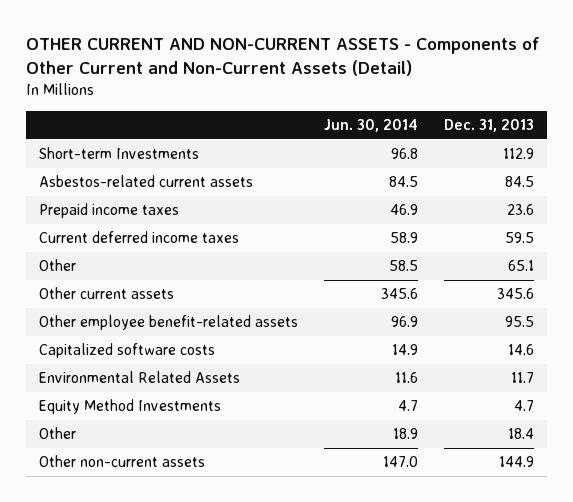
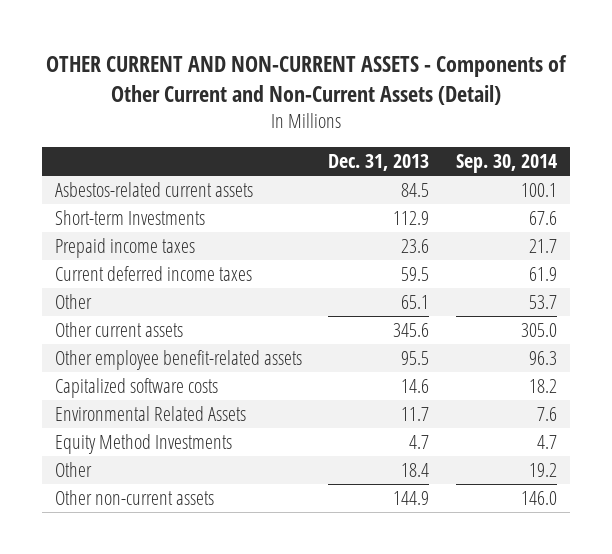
[324,119,419,133] Jun. 30, 2014 -> none
none -> [455,154,557,174] Sep. 30, 2014
[39,147,200,160] Short-term Investments -> [55,209,206,225] Short-term Investments

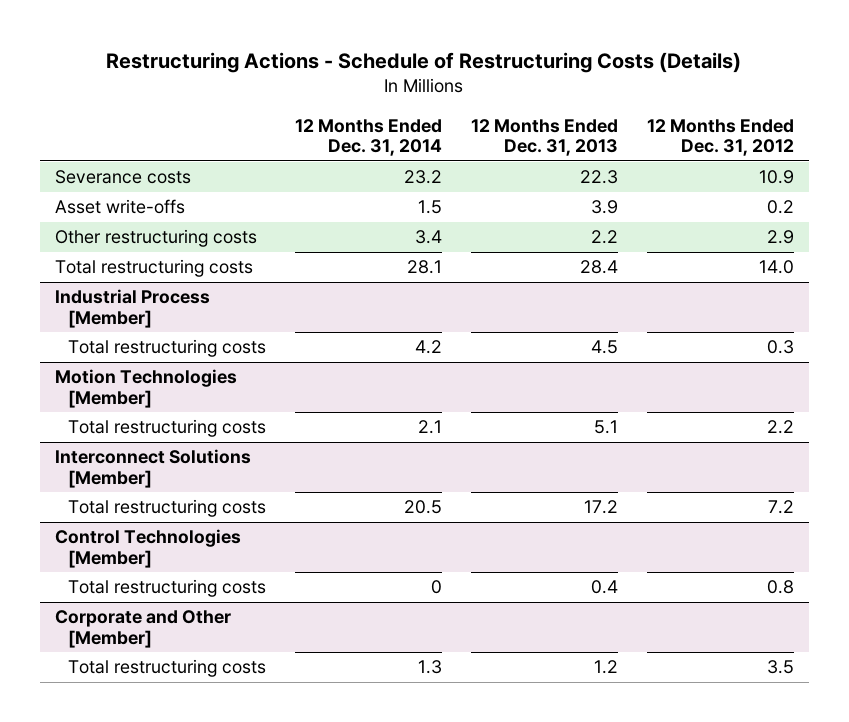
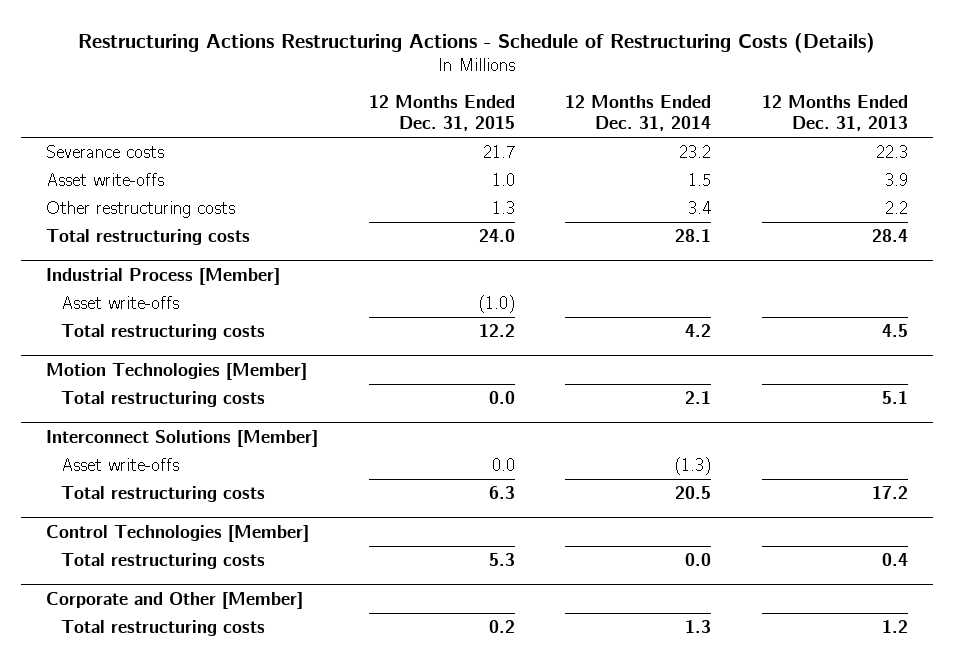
[106,52,742,74] Restructuring Actions - Schedule of Restructuring Costs (Details) -> [77,32,875,53] Restructuring Actions Restructuring Actions - Schedule of Restructuring Costs (Details)
[647,118,795,157] 12 Months Ended Dec. 31, 2012 -> none
none -> [368,95,515,132] 12 Months Ended Dec. 31, 2015
none -> [60,295,179,309] Asset write-offs
none -> [60,457,179,471] Asset write-offs
[430,580,442,595] 0 -> [685,552,712,566] 0.0

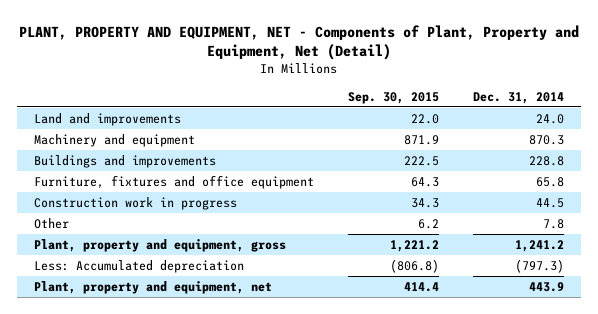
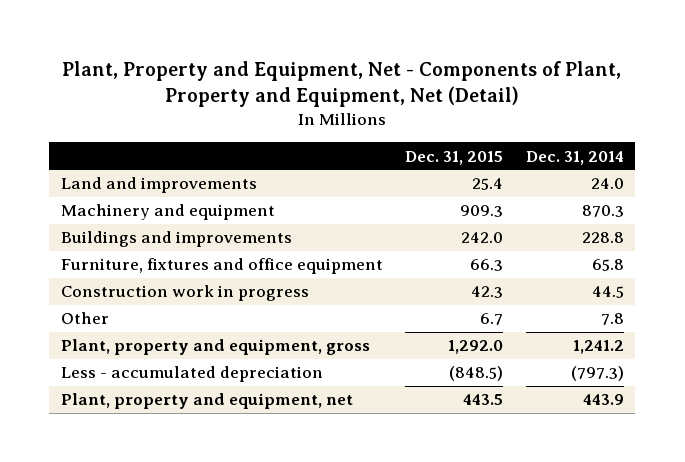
[19,24,580,61] PLANT, PROPERTY AND EQUIPMENT, NET - Components of Plant, Property and Equipment, Net (Detail) -> [62,60,622,108] Plant, Property and Equipment, Net - Components of Plant, Property and Equipment, Net (Detail)
[348,91,440,104] Sep. 30, 2015 -> none
none -> [405,150,504,165] Dec. 31, 2015
[34,259,245,273] Less: Accumulated depreciation -> [60,366,323,383] Less - accumulated depreciation

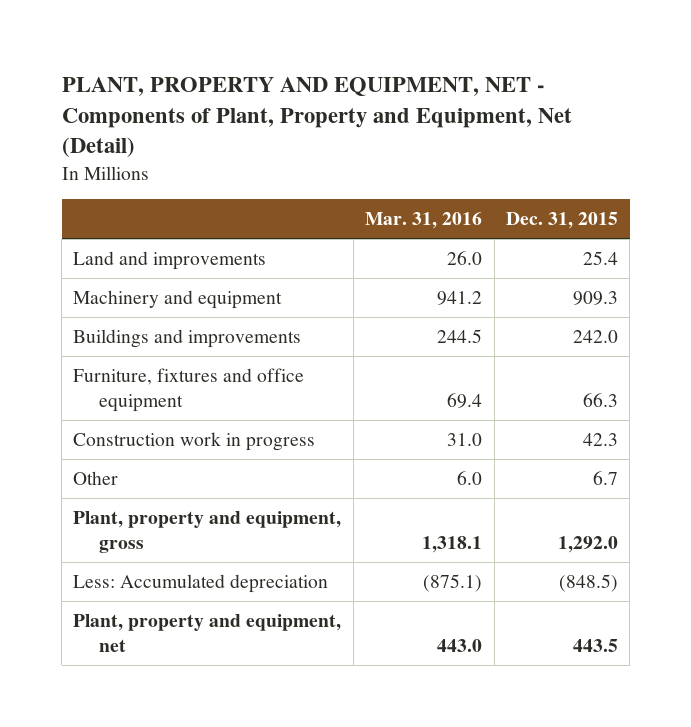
[62,60,622,108] Plant, Property and Equipment, Net - Components of Plant, Property and Equipment, Net (Detail) -> [61,77,572,158] PLANT, PROPERTY AND EQUIPMENT, NET - Components of Plant, Property and Equipment, Net (Detail)
[526,150,625,165] Dec. 31, 2014 -> none
none -> [365,212,483,230] Mar. 31, 2016
[60,366,323,383] Less - accumulated depreciation -> [73,573,329,593] Less: Accumulated depreciation

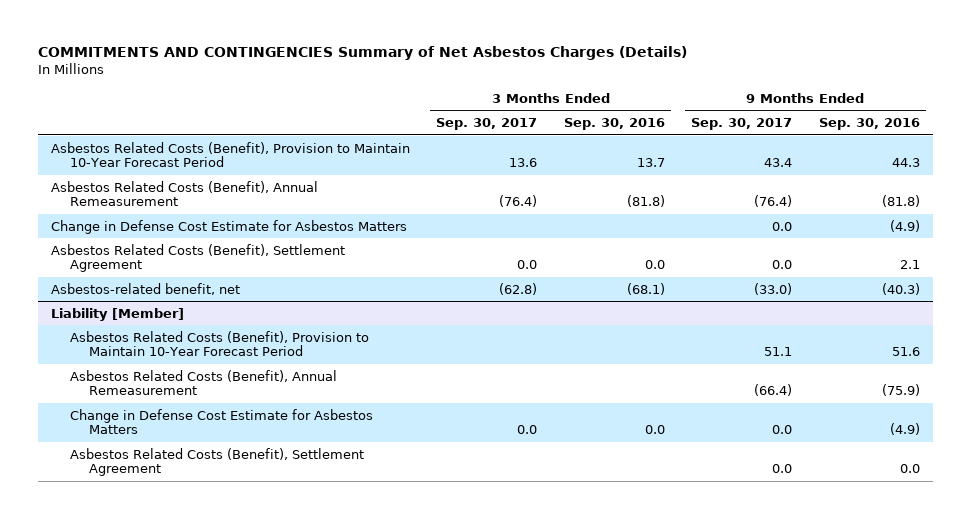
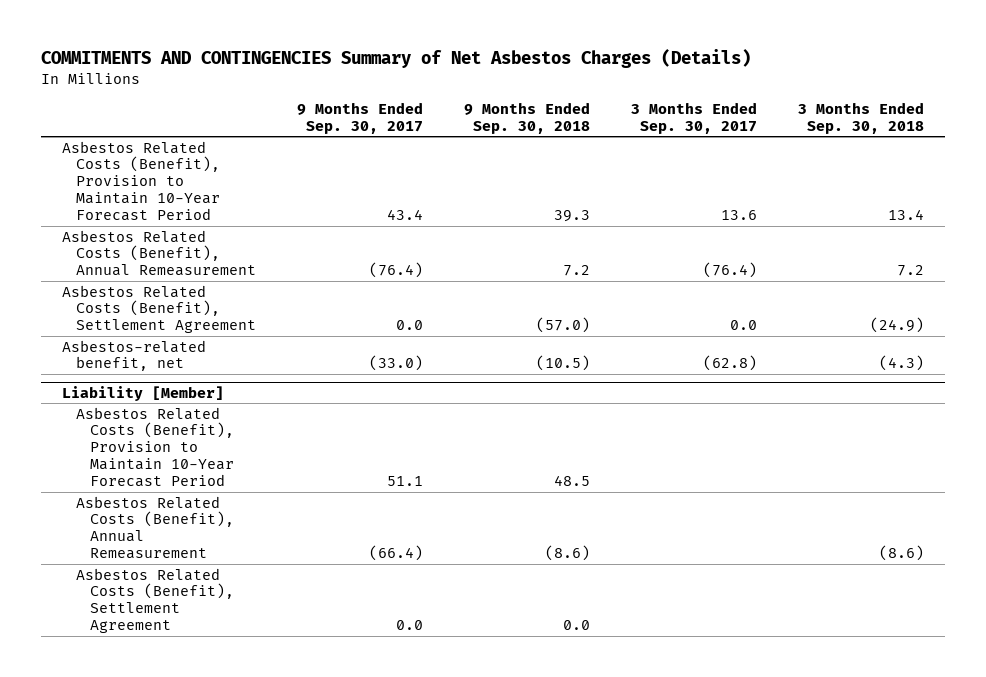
[563,118,665,131] Sep. 30, 2016 -> none
[818,118,920,131] Sep. 30, 2016 -> none
none -> [464,102,591,135] 9 Months Ended Sep. 30, 2018
none -> [798,102,925,135] 3 Months Ended Sep. 30, 2018
[51,219,408,234] Change in Defense Cost Estimate for Asbestos Matters -> none
[70,408,374,435] Change in Defense Cost Estimate for Asbestos Matters -> none

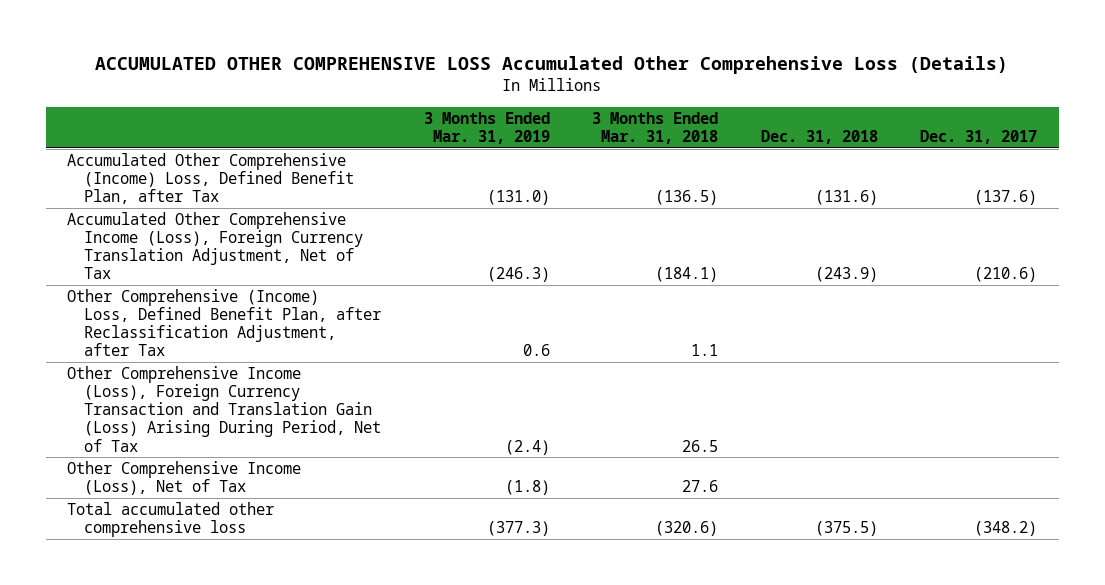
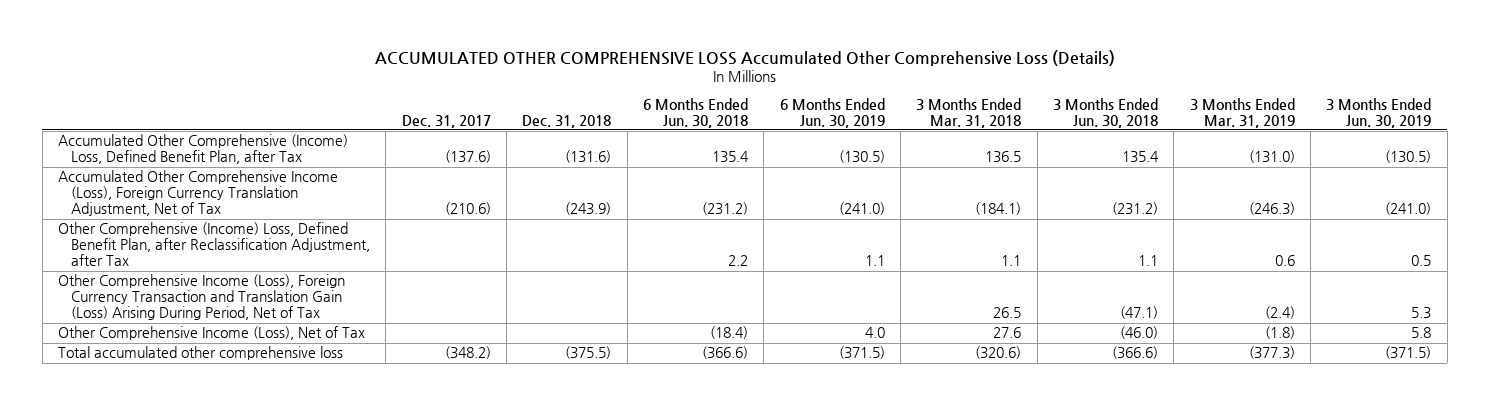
none -> [642,97,748,128] 6 Months Ended Jun. 30, 2018
none -> [779,97,885,128] 6 Months Ended Jun. 30, 2019
none -> [1052,97,1158,128] 3 Months Ended Jun. 30, 2018
none -> [1326,97,1432,128] 3 Months Ended Jun. 30, 2019
[655,190,719,206] (136.5) -> [985,151,1022,164] 136.5

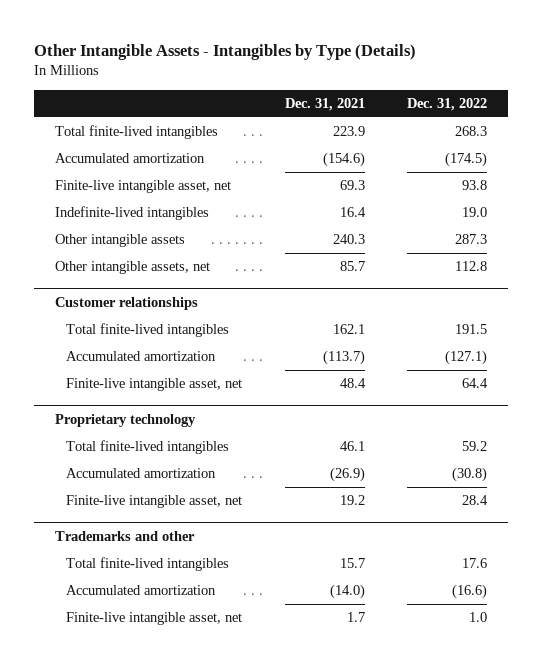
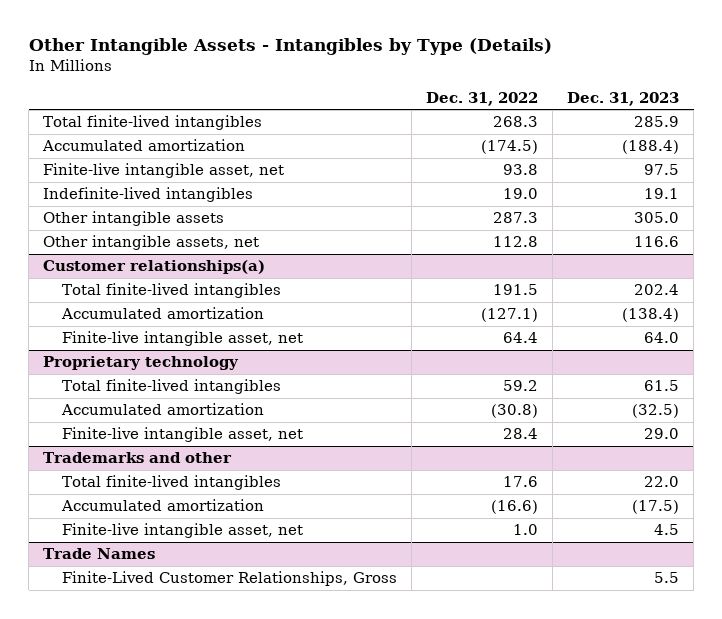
[284,97,365,111] Dec. 31, 2021 -> none
none -> [567,91,680,106] Dec. 31, 2023
[54,296,198,310] Customer relationships -> [43,260,266,275] Customer relationships(a)
none -> [43,548,156,560] Trade Names
none -> [62,571,398,587] Finite-Lived Customer Relationships, Gross

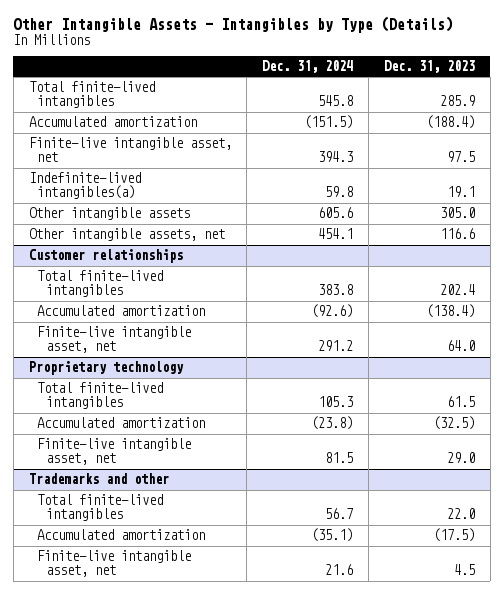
[426,91,539,106] Dec. 31, 2022 -> none
none -> [262,59,354,73] Dec. 31, 2024
[43,187,254,203] Indefinite-lived intangibles -> [28,172,141,200] Indefinite-lived intangibles(a)
[43,260,266,275] Customer relationships(a) -> [28,249,183,264] Customer relationships
[43,548,156,560] Trade Names -> none
[62,571,398,587] Finite-Lived Customer Relationships, Gross -> none

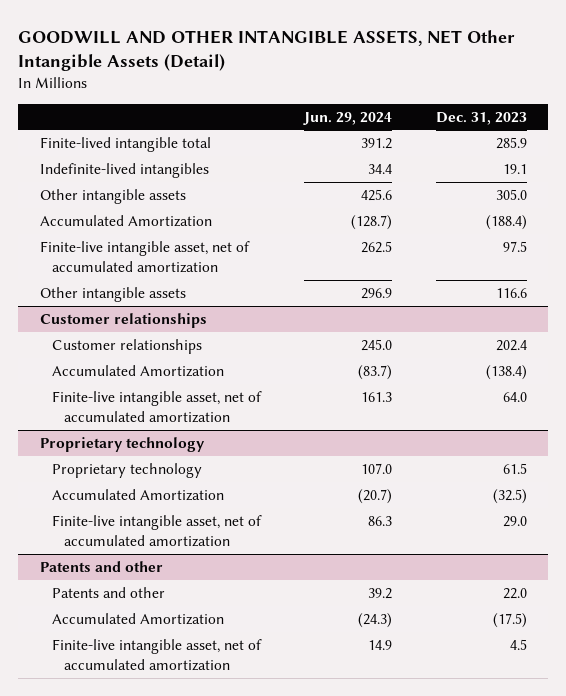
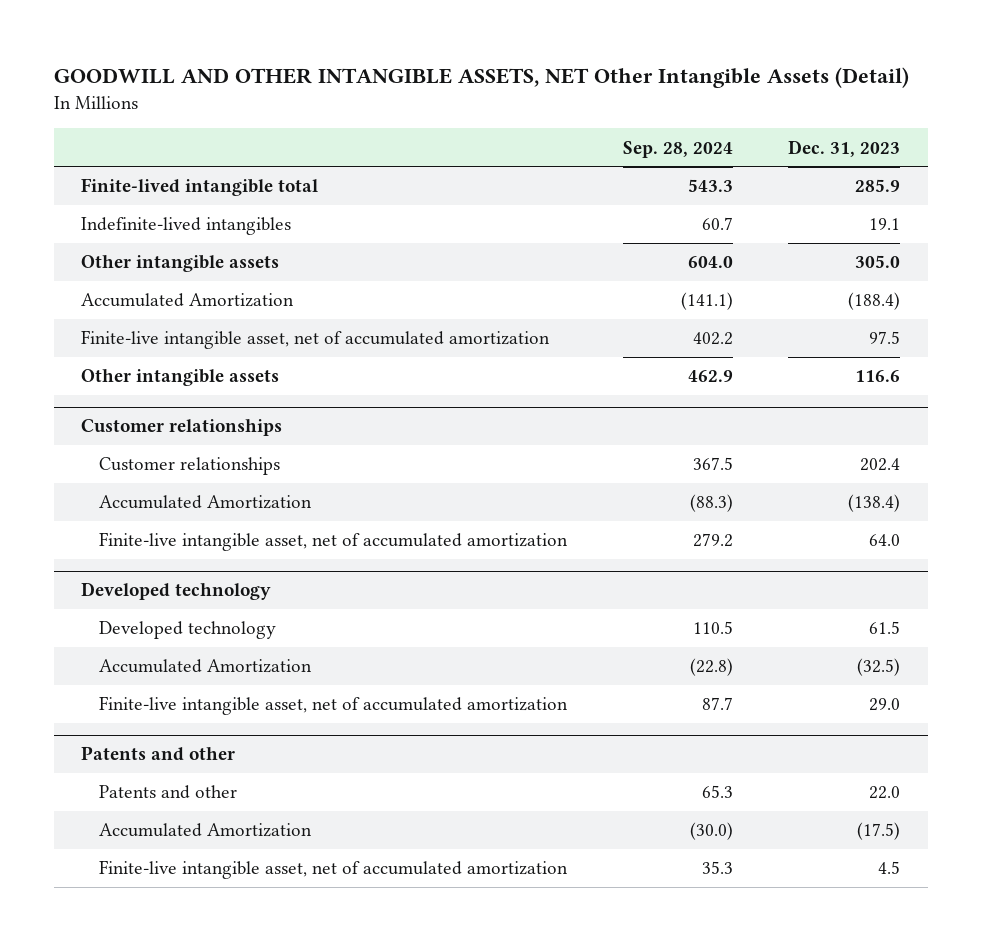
[303,111,393,125] Jun. 29, 2024 -> none
none -> [622,140,733,158] Sep. 28, 2024
[39,437,205,453] Proprietary technology -> [81,582,272,601] Developed technology
[51,463,202,479] Proprietary technology -> [99,621,277,640] Developed technology

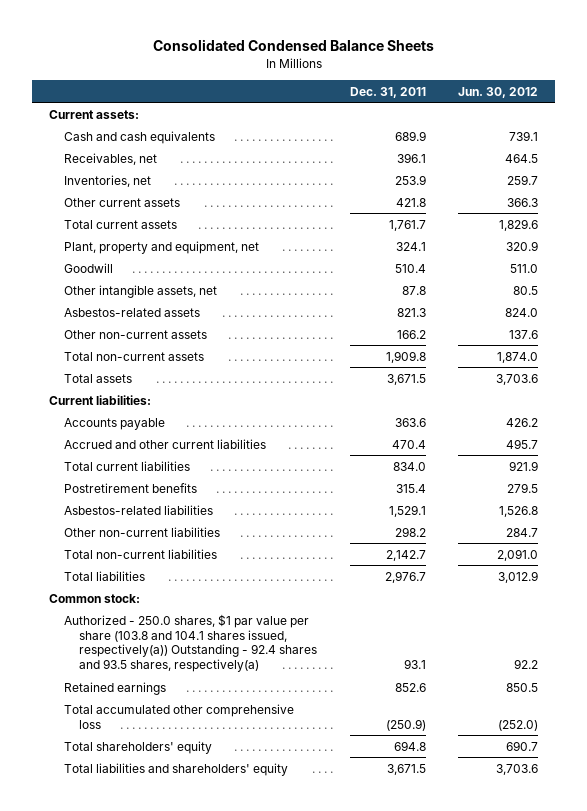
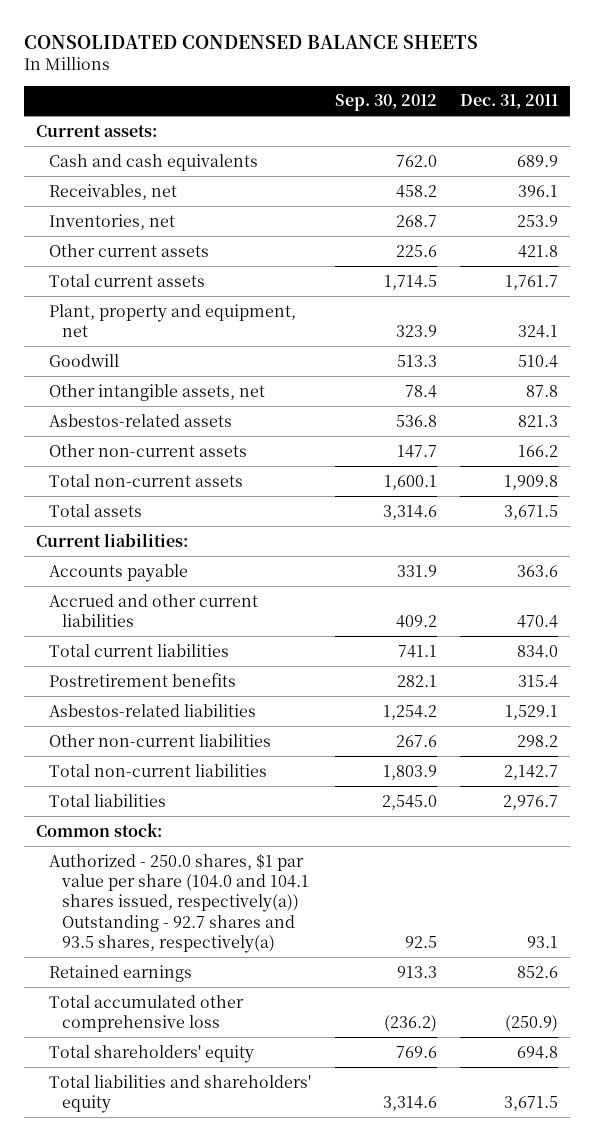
[152,39,434,52] Consolidated Condensed Balance Sheets -> [24,34,479,49] CONSOLIDATED CONDENSED BALANCE SHEETS
[458,86,539,98] Jun. 30, 2012 -> none
none -> [334,94,437,112] Sep. 30, 2012
[63,613,317,673] Authorized - 250.0 shares, $1 par value per share (103.8 and 104.1 shares issued, respectively(a)) Outstanding - 92.4 shares and 93.5 shares, respectively(a) -> [48,852,309,954] Authorized - 250.0 shares, $1 par value per share (104.0 and 104.1 shares issued, respectively(a)) Outstanding - 92.7 shares and 93.5 shares, respectively(a)

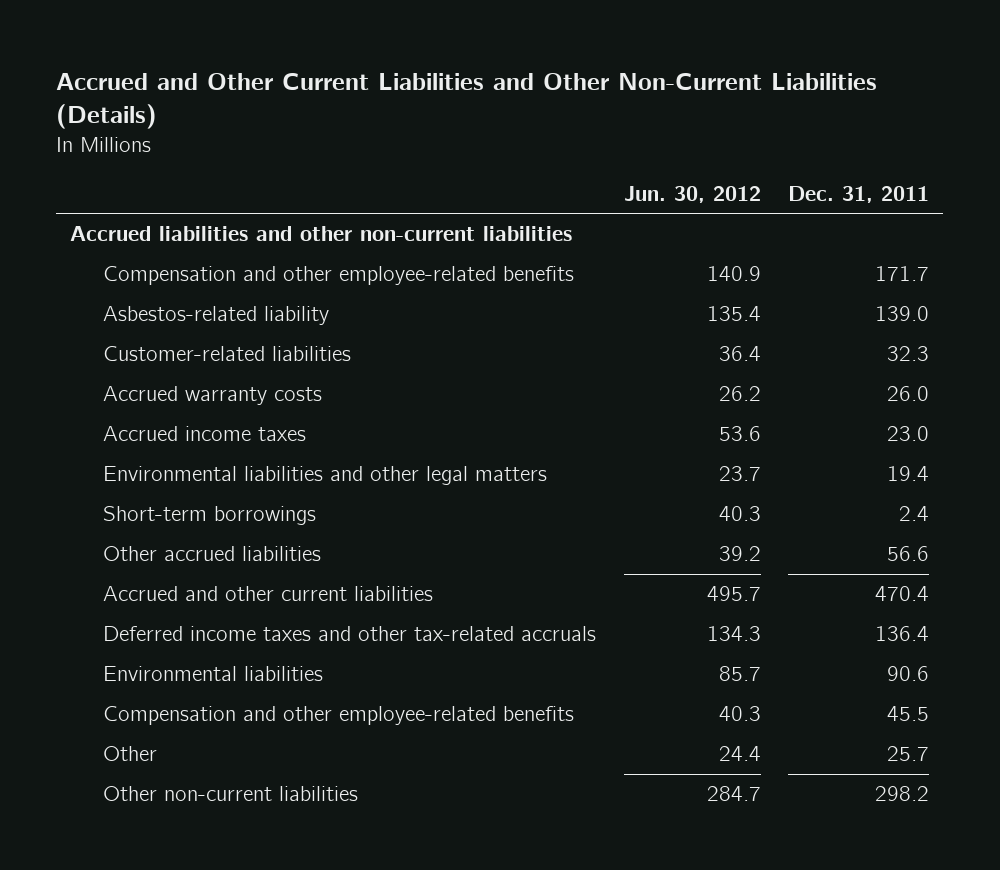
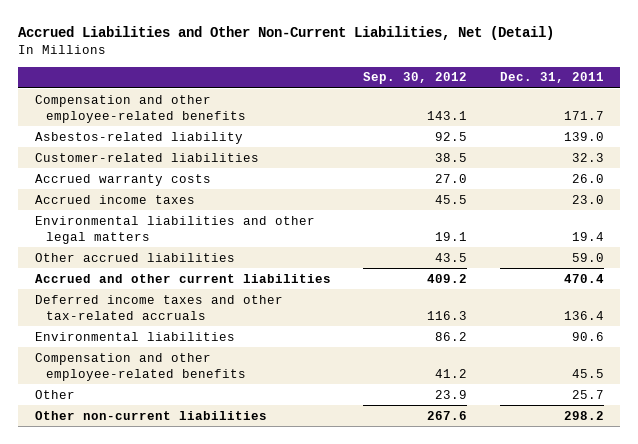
[56,72,878,129] Accrued and Other Current Liabilities and Other Non-Current Liabilities (Details) -> [18,26,555,41] Accrued Liabilities and Other Non-Current Liabilities, Net (Detail)
[623,185,761,203] Jun. 30, 2012 -> none
none -> [363,72,468,85] Sep. 30, 2012
[70,226,573,242] Accrued liabilities and other non-current liabilities -> none
[102,506,316,526] Short-term borrowings -> none
[887,546,930,562] 56.6 -> [571,252,604,262] 59.0

